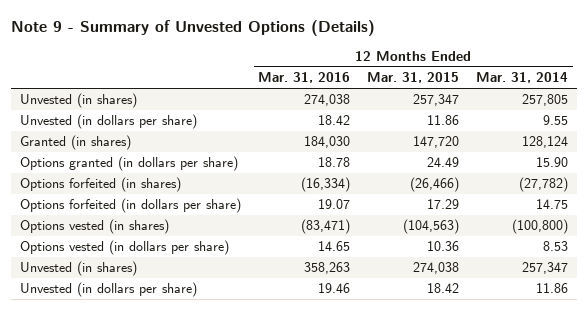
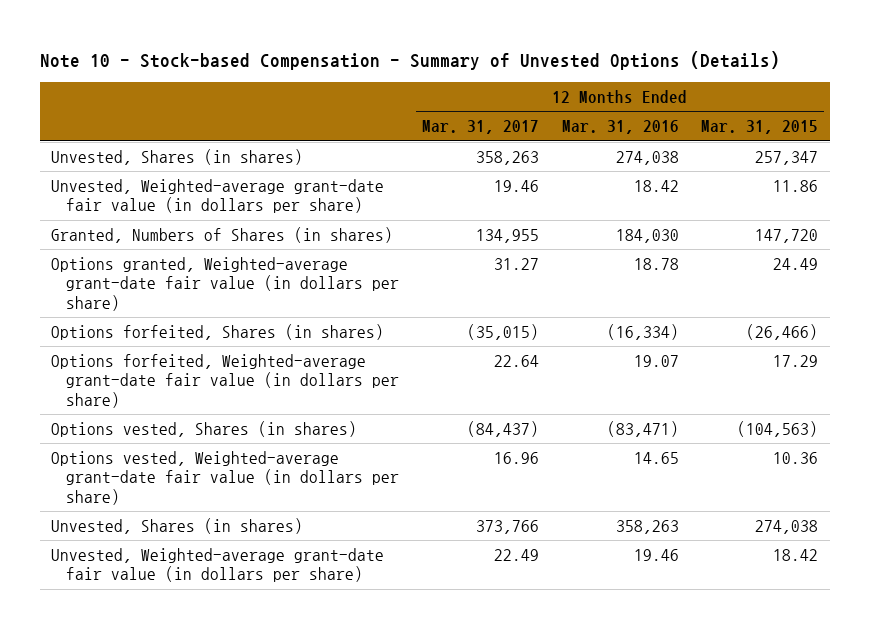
[11,19,376,36] Note 9 - Summary of Unvested Options (Details) -> [39,50,780,70] Note 10 - Stock-based Compensation - Summary of Unvested Options (Details)
[476,72,569,84] Mar. 31, 2014 -> none
none -> [422,120,540,135] Mar. 31, 2017
[19,93,137,109] Unvested (in shares) -> [51,148,304,165] Unvested, Shares (in shares)
[19,114,197,130] Unvested (in dollars per share) -> [51,178,385,214] Unvested, Weighted-average grant-date fair value (in dollars per share)
[19,135,131,151] Granted (in shares) -> [51,226,394,243] Granted, Numbers of Shares (in shares)
[19,156,238,172] Options granted (in dollars per share) -> [51,256,400,311] Options granted, Weighted-average grant-date fair value (in dollars per share)
[19,177,181,193] Options forfeited (in shares) -> [51,323,385,340] Options forfeited, Shares (in shares)
[19,198,241,214] Options forfeited (in dollars per share) -> [51,353,400,408] Options forfeited, Weighted-average grant-date fair value (in dollars per share)
[19,219,169,235] Options vested (in shares) -> [51,420,358,437] Options vested, Shares (in shares)
[19,240,229,256] Options vested (in dollars per share) -> [51,450,400,505] Options vested, Weighted-average grant-date fair value (in dollars per share)
[19,261,137,277] Unvested (in shares) -> [51,517,304,534] Unvested, Shares (in shares)
[19,282,197,298] Unvested (in dollars per share) -> [51,547,385,583] Unvested, Weighted-average grant-date fair value (in dollars per share)

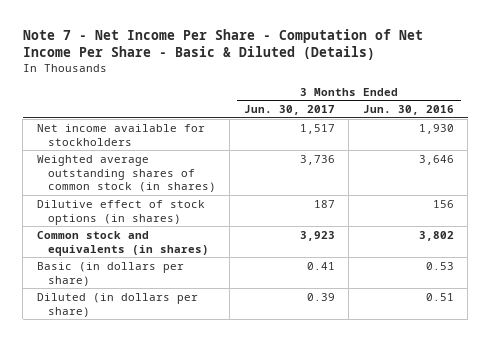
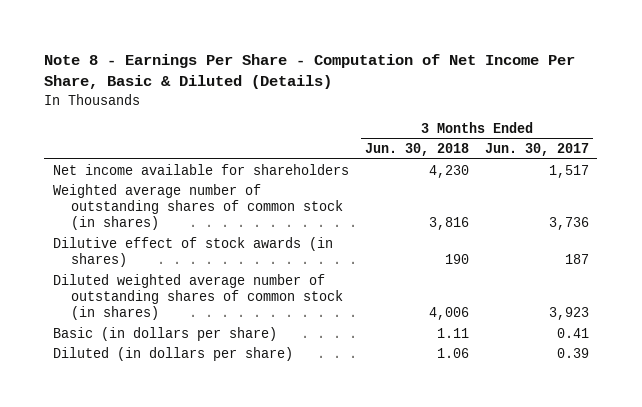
[22,28,423,61] Note 7 - Net Income Per Share - Computation of Net Income Per Share - Basic & Diluted (Details) -> [44,54,576,90] Note 8 - Earnings Per Share - Computation of Net Income Per Share, Basic & Diluted (Details)
[362,105,454,116] Jun. 30, 2016 -> none
none -> [364,143,469,157] Jun. 30, 2018
[36,123,205,146] Net income available for stockholders -> [52,163,349,175] Net income available for shareholders
[36,154,216,193] Weighted average outstanding shares of common stock (in shares) -> [52,183,343,231] Weighted average number of outstanding shares of common stock (in shares)
[36,199,205,225] Dilutive effect of stock options (in shares) -> [52,236,333,268] Dilutive effect of stock awards (in shares)
[36,230,209,256] Common stock and equivalents (in shares) -> [52,273,343,321] Diluted weighted average number of outstanding shares of common stock (in shares)

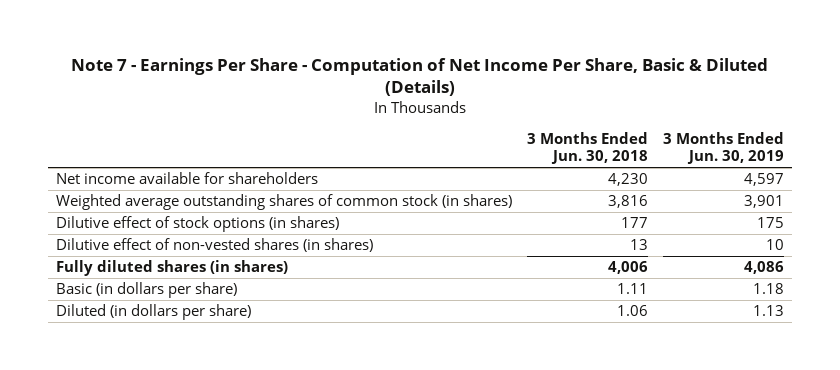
[44,54,576,90] Note 8 - Earnings Per Share - Computation of Net Income Per Share, Basic & Diluted (Details) -> [71,57,769,97] Note 7 - Earnings Per Share - Computation of Net Income Per Share, Basic & Diluted (Details)
[485,143,590,157] Jun. 30, 2017 -> none
none -> [663,131,785,164] 3 Months Ended Jun. 30, 2019
[52,183,343,231] Weighted average number of outstanding shares of common stock (in shares) -> [56,194,513,211] Weighted average outstanding shares of common stock (in shares)
[52,236,333,268] Dilutive effect of stock awards (in shares) -> [56,216,340,233] Dilutive effect of stock options (in shares)
[444,254,469,265] 190 -> [621,217,649,229] 177
none -> [56,238,374,253] Dilutive effect of non-vested shares (in shares)
[52,273,343,321] Diluted weighted average number of outstanding shares of common stock (in shares) -> [56,260,289,277] Fully diluted shares (in shares)

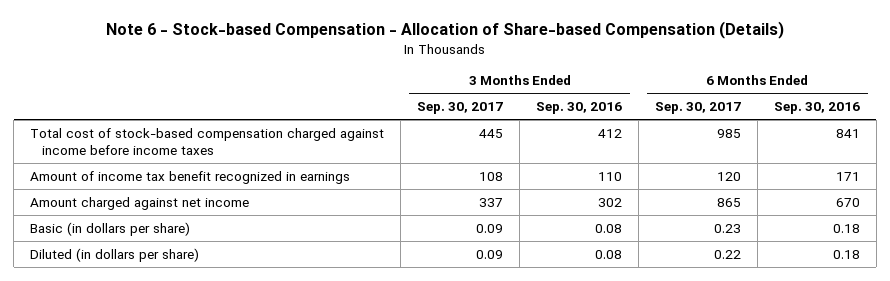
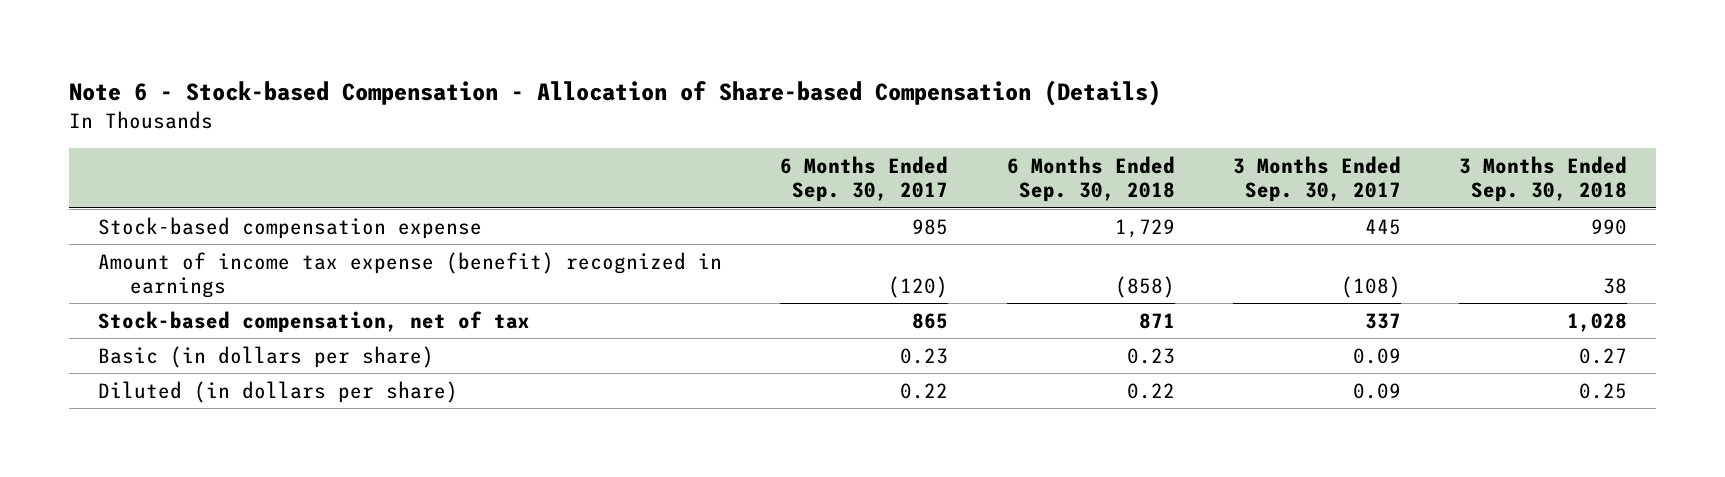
[536,101,623,114] Sep. 30, 2016 -> none
[773,101,860,114] Sep. 30, 2016 -> none
none -> [1006,155,1175,203] 6 Months Ended Sep. 30, 2018
none -> [1459,155,1628,203] 3 Months Ended Sep. 30, 2018
[30,127,385,156] Total cost of stock-based compensation charged against income before income taxes -> [97,216,482,239] Stock-based compensation expense
[30,170,351,184] Amount of income tax benefit recognized in earnings -> [97,251,722,298] Amount of income tax expense (benefit) recognized in earnings
[479,171,504,181] 108 -> [1340,275,1401,298] (108)
[716,171,741,181] 120 -> [888,275,949,298] (120)
[30,196,250,210] Amount charged against net income -> [97,310,530,333] Stock-based compensation, net of tax

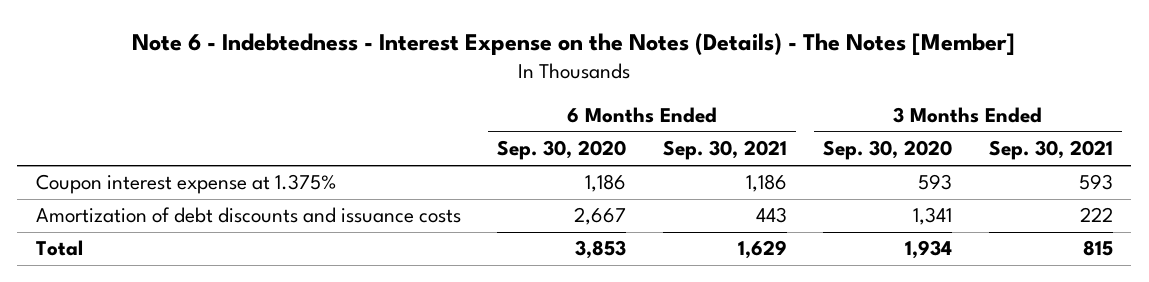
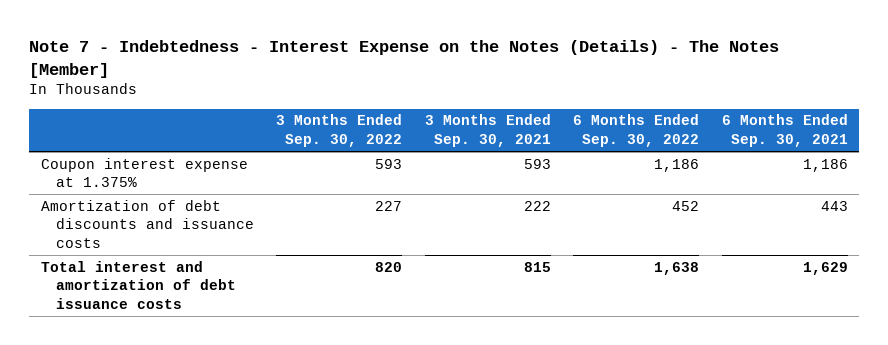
[132,32,1016,55] Note 6 - Indebtedness - Interest Expense on the Notes (Details) - The Notes [Member] -> [29,39,780,78] Note 7 - Indebtedness - Interest Expense on the Notes (Details) - The Notes [Member]
[497,140,627,161] Sep. 30, 2020 -> none
[823,140,953,161] Sep. 30, 2020 -> none
none -> [276,114,403,148] 3 Months Ended Sep. 30, 2022
none -> [573,114,700,148] 6 Months Ended Sep. 30, 2022
[35,240,83,257] Total -> [40,260,236,310] Total interest and amortization of debt issuance costs

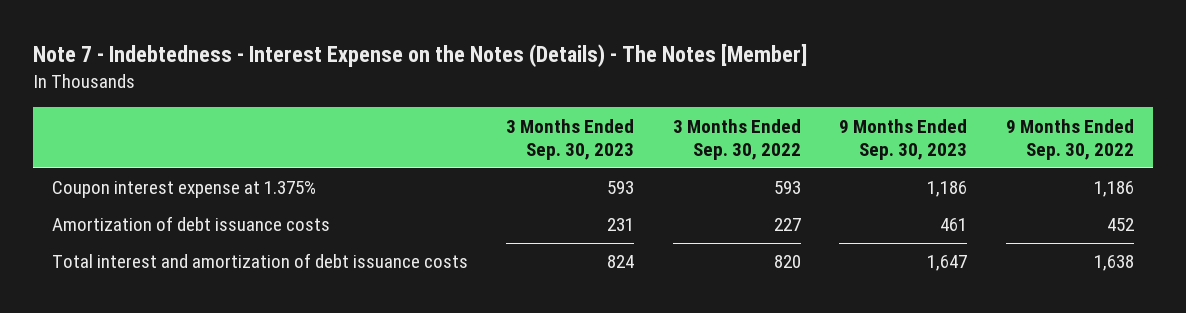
[424,114,551,148] 3 Months Ended Sep. 30, 2021 -> none
[573,114,700,148] 6 Months Ended Sep. 30, 2022 -> none
[721,114,848,148] 6 Months Ended Sep. 30, 2021 -> none
none -> [506,118,635,160] 3 Months Ended Sep. 30, 2023
none -> [839,118,968,160] 9 Months Ended Sep. 30, 2023
none -> [1005,118,1134,160] 9 Months Ended Sep. 30, 2022
[40,199,254,249] Amortization of debt discounts and issuance costs -> [52,216,331,232] Amortization of debt issuance costs

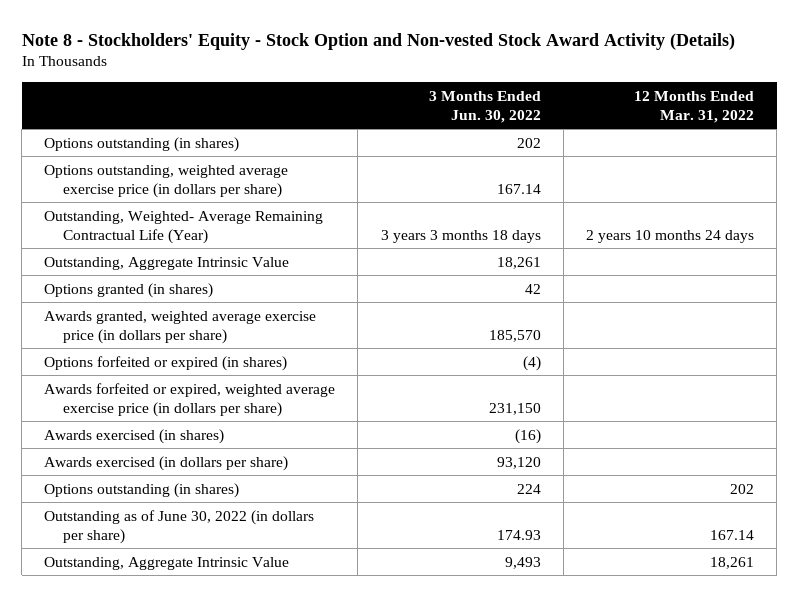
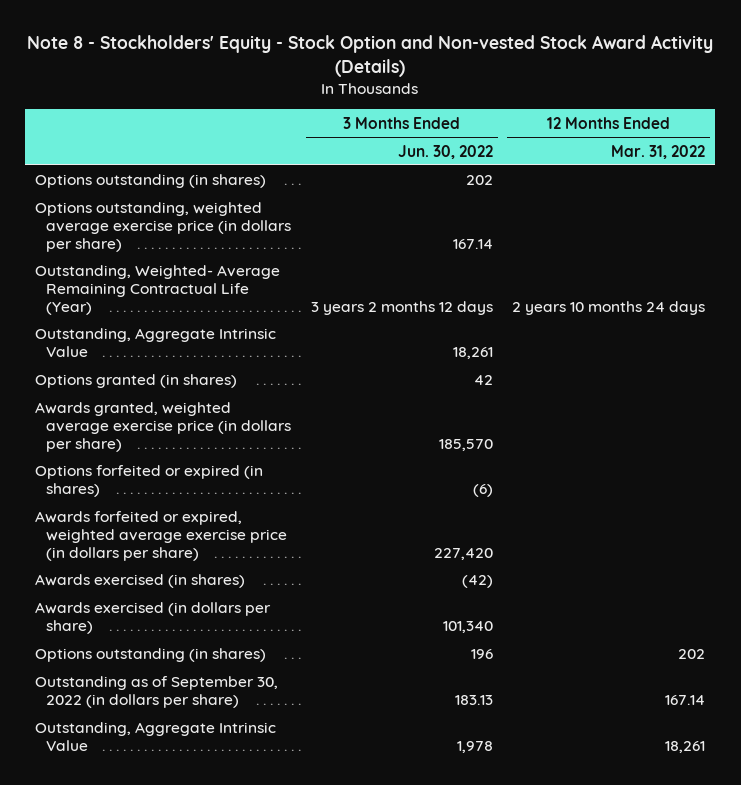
[380,229,541,243] 3 years 3 months 18 days -> [310,300,493,315] 3 years 2 months 12 days
[522,355,541,371] (4) -> [472,484,493,498] (6)
[488,402,541,415] 231,150 -> [433,547,493,560] 227,420
[514,428,541,444] (16) -> [461,575,493,589] (42)
[496,456,541,469] 93,120 -> [442,621,493,634] 101,340
[516,483,541,494] 224 -> [470,649,493,660] 196
[44,509,315,544] Outstanding as of June 30, 2022 (in dollars per share) -> [35,676,279,709] Outstanding as of September 30, 2022 (in dollars per share)
[496,529,541,540] 174.93 -> [454,695,493,706] 183.13
[504,556,541,569] 9,493 -> [456,741,493,754] 1,978

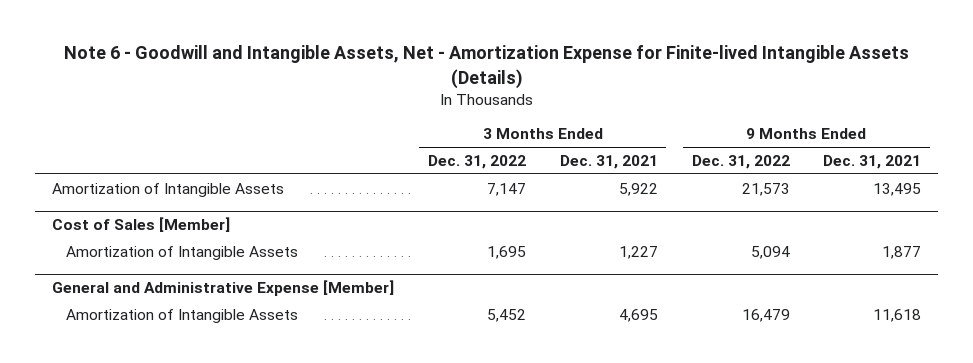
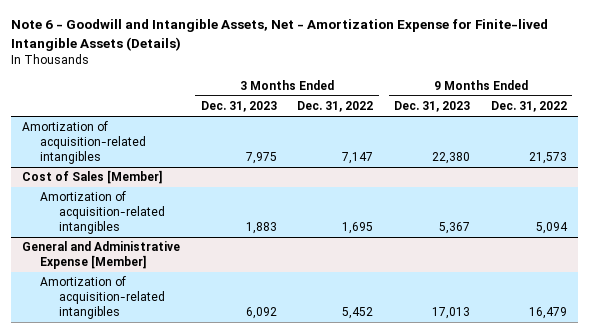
[559,154,658,169] Dec. 31, 2021 -> none
[823,154,922,169] Dec. 31, 2021 -> none
none -> [200,101,277,113] Dec. 31, 2023
none -> [394,101,471,113] Dec. 31, 2023
[52,182,285,197] Amortization of Intangible Assets -> [21,121,147,165] Amortization of acquisition-related intangibles
[66,245,299,260] Amortization of Intangible Assets -> [40,191,166,235] Amortization of acquisition-related intangibles
[66,308,299,323] Amortization of Intangible Assets -> [40,276,166,320] Amortization of acquisition-related intangibles

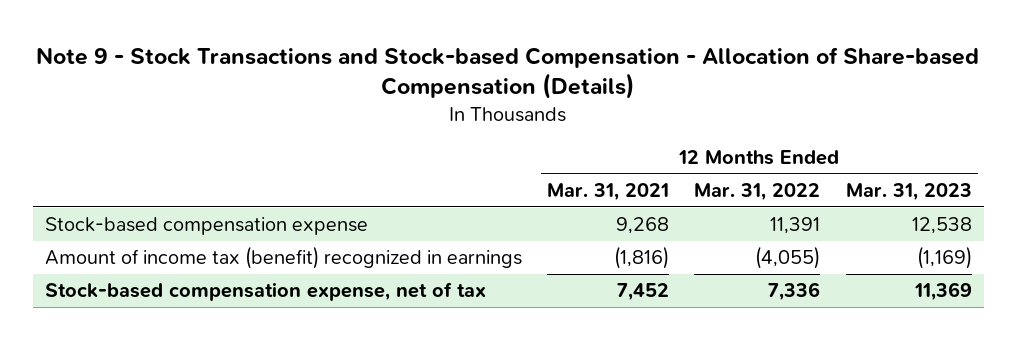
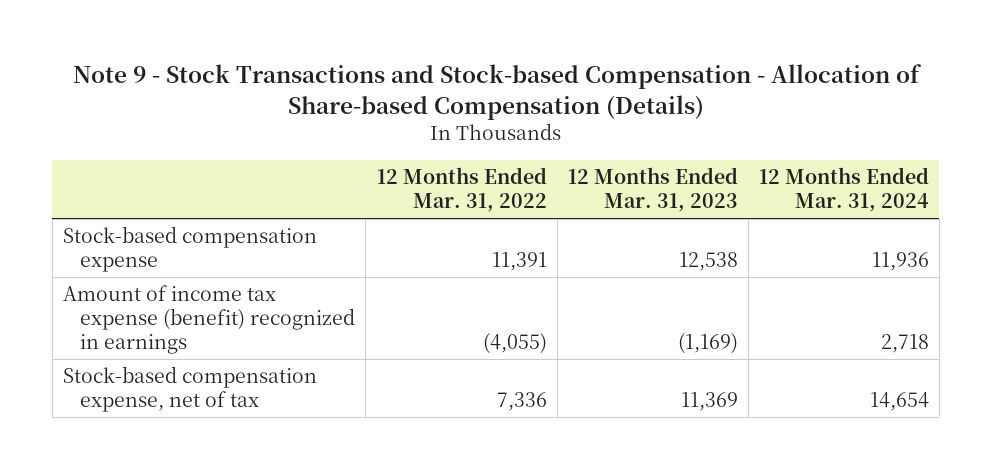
[547,182,670,201] Mar. 31, 2021 -> none
none -> [758,167,929,213] 12 Months Ended Mar. 31, 2024
[45,246,523,270] Amount of income tax (benefit) recognized in earnings -> [62,285,356,354] Amount of income tax expense (benefit) recognized in earnings

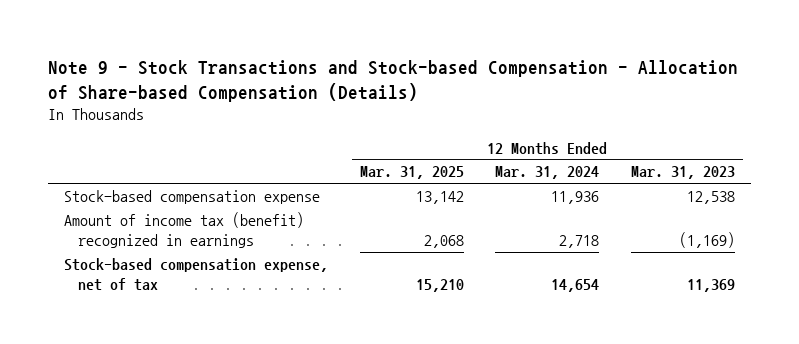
[376,167,547,213] 12 Months Ended Mar. 31, 2022 -> none
none -> [359,166,464,180] Mar. 31, 2025
[62,285,356,354] Amount of income tax expense (benefit) recognized in earnings -> [63,212,304,248] Amount of income tax (benefit) recognized in earnings

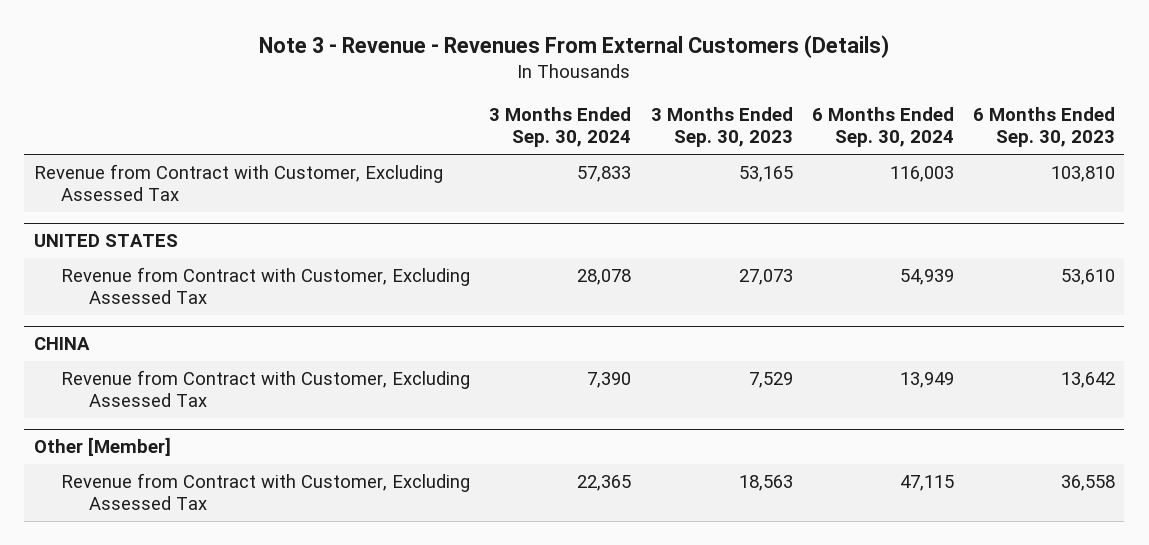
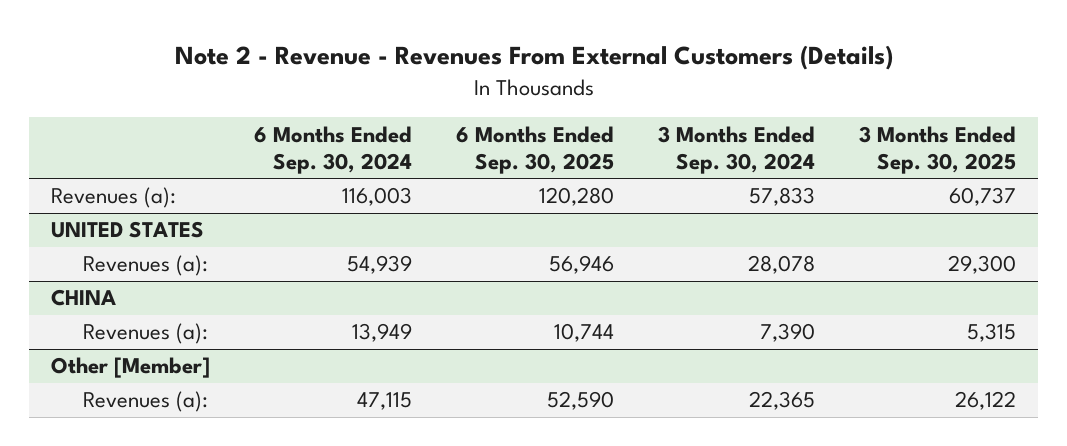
[259,34,890,58] Note 3 - Revenue - Revenues From External Customers (Details) -> [174,45,893,71] Note 2 - Revenue - Revenues From External Customers (Details)
[650,106,793,148] 3 Months Ended Sep. 30, 2023 -> none
[972,106,1115,148] 6 Months Ended Sep. 30, 2023 -> none
none -> [456,125,615,175] 6 Months Ended Sep. 30, 2025
none -> [859,125,1017,175] 3 Months Ended Sep. 30, 2025
[33,164,443,202] Revenue from Contract with Customer, Excluding Assessed Tax -> [50,187,176,209] Revenues (a):
[61,267,471,305] Revenue from Contract with Customer, Excluding Assessed Tax -> [83,255,209,277] Revenues (a):
[61,370,471,408] Revenue from Contract with Customer, Excluding Assessed Tax -> [83,323,209,345] Revenues (a):
[61,473,471,511] Revenue from Contract with Customer, Excluding Assessed Tax -> [83,391,209,413] Revenues (a):

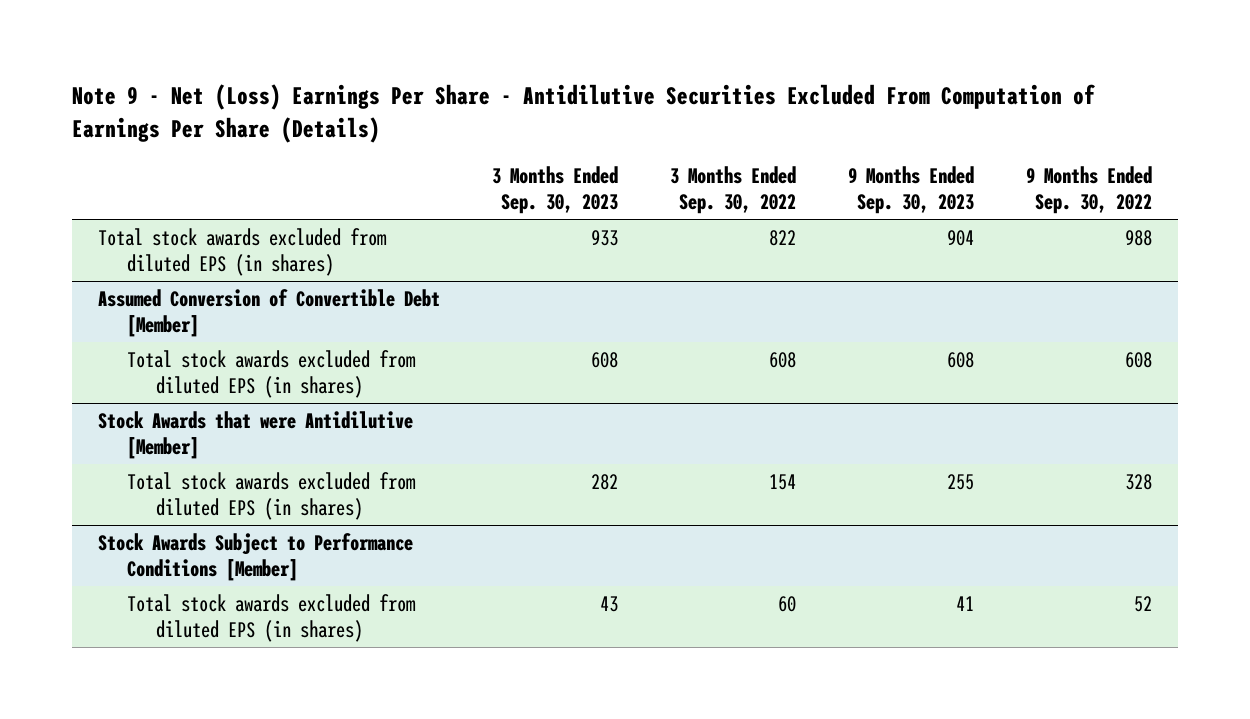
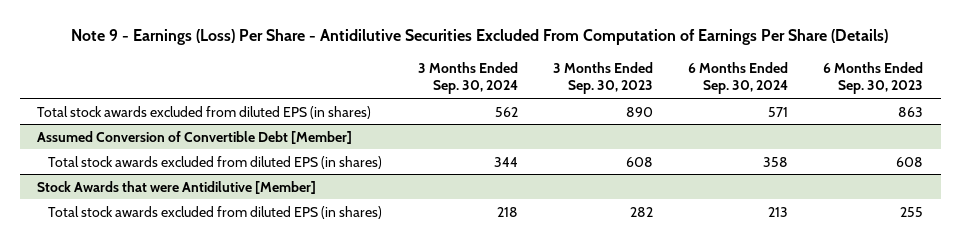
[71,84,1095,143] Note 9 - Net (Loss) Earnings Per Share - Antidilutive Securities Excluded From Computation of Earnings Per Share (Details) -> [71,29,889,46] Note 9 - Earnings (Loss) Per Share - Antidilutive Securities Excluded From Computation of Earnings Per Share (Details)
[669,166,796,214] 3 Months Ended Sep. 30, 2022 -> none
[848,166,975,214] 9 Months Ended Sep. 30, 2023 -> none
[1026,166,1153,214] 9 Months Ended Sep. 30, 2022 -> none
none -> [417,61,518,95] 3 Months Ended Sep. 30, 2024
none -> [687,61,788,95] 6 Months Ended Sep. 30, 2024
none -> [823,61,924,95] 6 Months Ended Sep. 30, 2023
[590,230,618,247] 933 -> [625,106,653,117] 890
[97,533,413,581] Stock Awards Subject to Performance Conditions [Member] -> none
[127,594,417,642] Total stock awards excluded from diluted EPS (in shares) -> none

